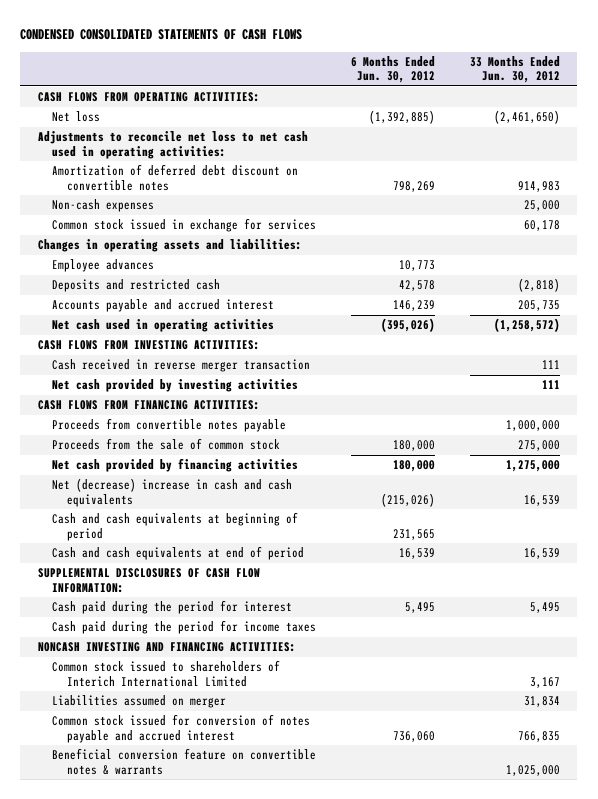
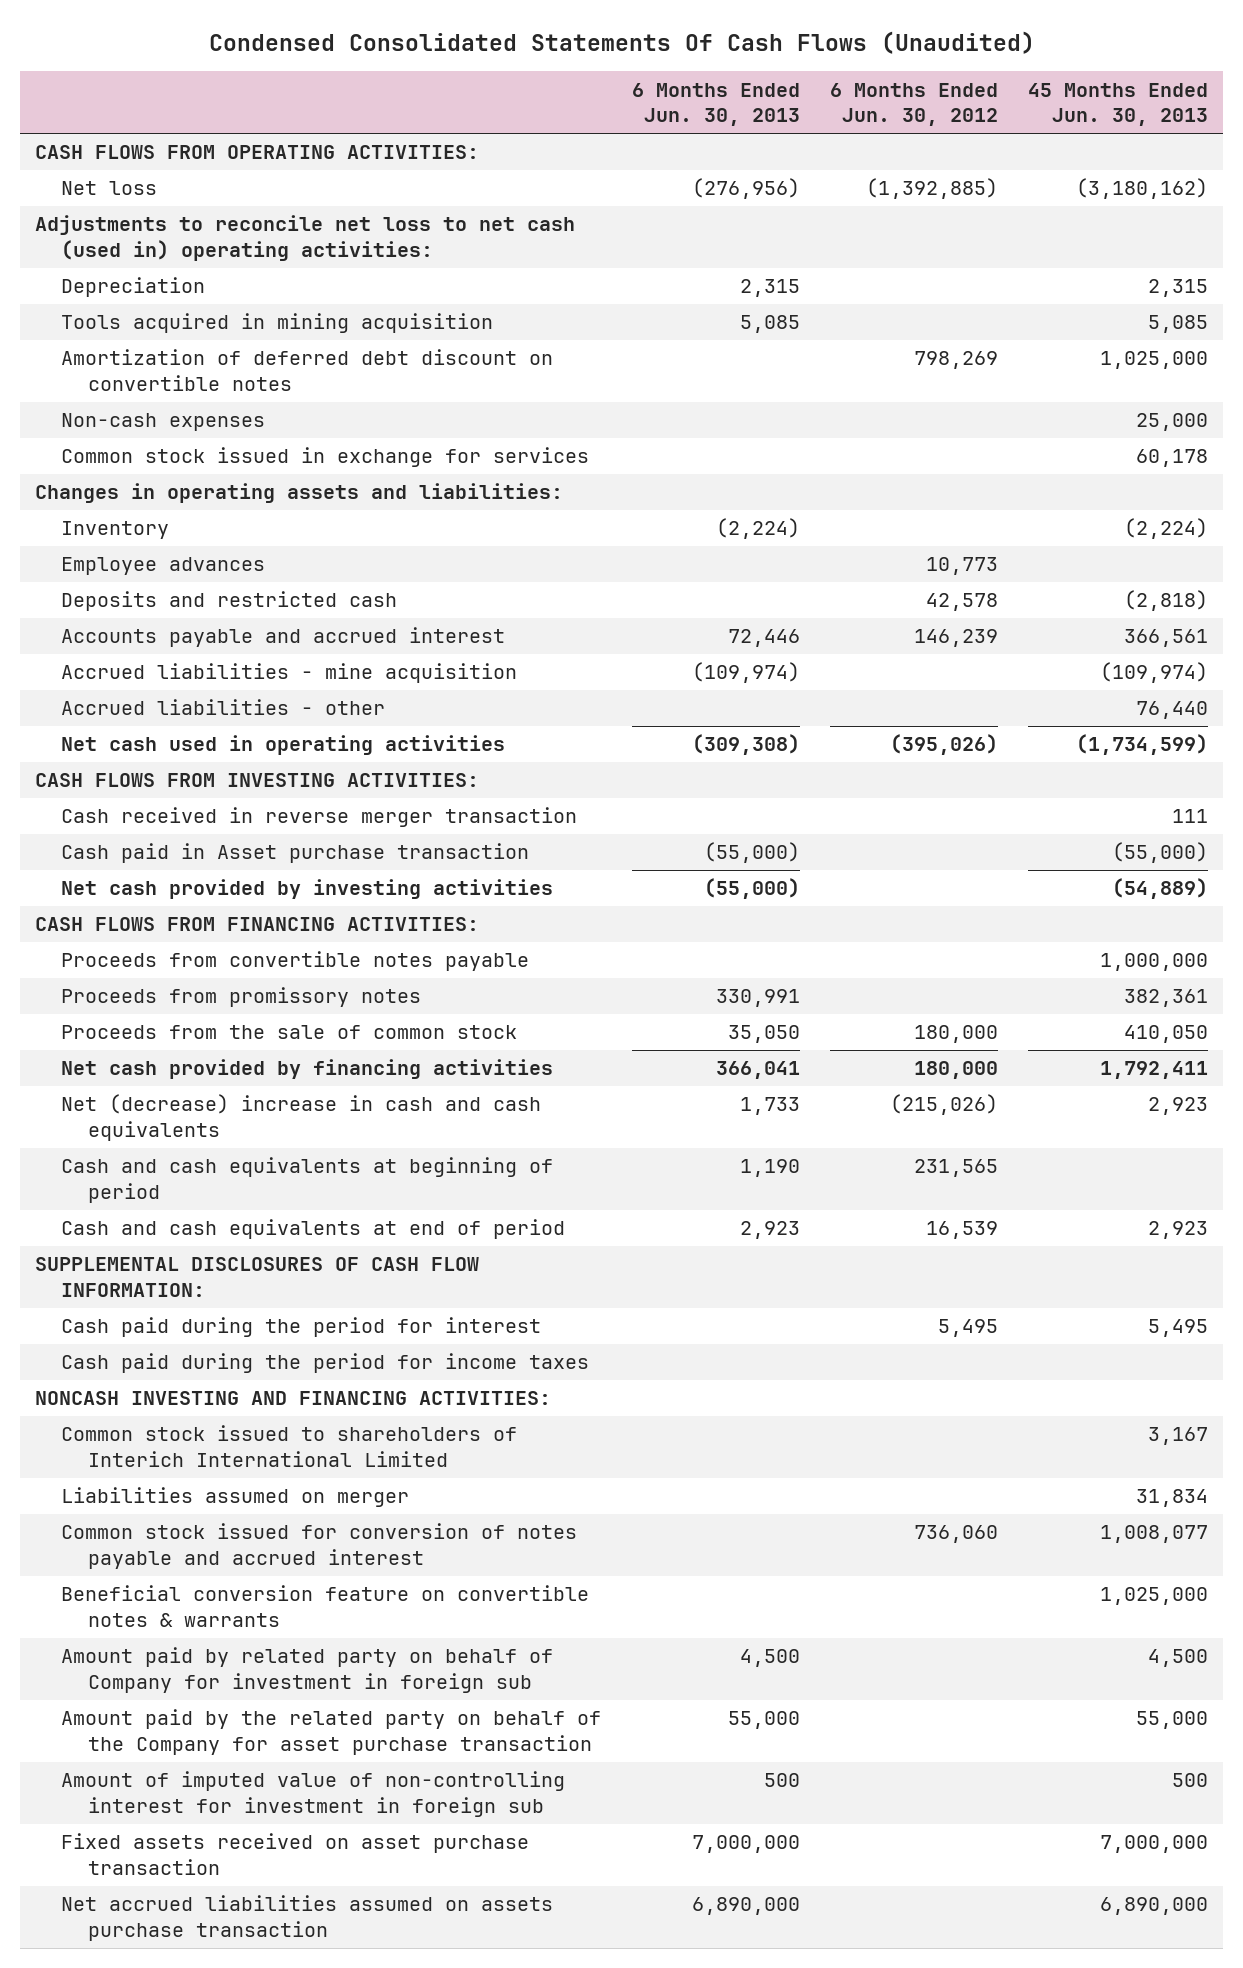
[20,29,303,41] CONDENSED CONSOLIDATED STATEMENTS OF CASH FLOWS -> [208,31,1035,55] Condensed Consolidated Statements Of Cash Flows (Unaudited)
[469,55,560,84] 33 Months Ended Jun. 30, 2012 -> none
none -> [631,82,800,127] 6 Months Ended Jun. 30, 2013
none -> [1028,82,1209,127] 45 Months Ended Jun. 30, 2013
[37,131,308,159] Adjustments to reconcile net loss to net cash used in operating activities: -> [35,215,576,261] Adjustments to reconcile net loss to net cash (used in) operating activities:
none -> [61,277,206,298] Depreciation
none -> [61,313,494,334] Tools acquired in mining acquisition
none -> [61,521,170,540] Inventory
none -> [61,663,518,684] Accrued liabilities - mine acquisition
none -> [61,699,386,716] Accrued liabilities - other
none -> [61,843,530,864] Cash paid in Asset purchase transaction
none -> [61,987,422,1008] Proceeds from promissory notes
none -> [61,1647,554,1693] Amount paid by related party on behalf of Company for investment in foreign sub
none -> [61,1709,602,1755] Amount paid by the related party on behalf of the Company for asset purchase transaction
none -> [61,1771,566,1817] Amount of imputed value of non-controlling interest for investment in foreign sub
none -> [61,1833,530,1875] Fixed assets received on asset purchase transaction
none -> [61,1895,554,1941] Net accrued liabilities assumed on assets purchase transaction

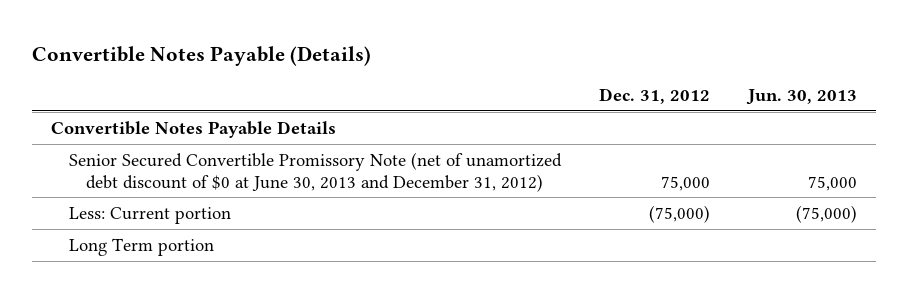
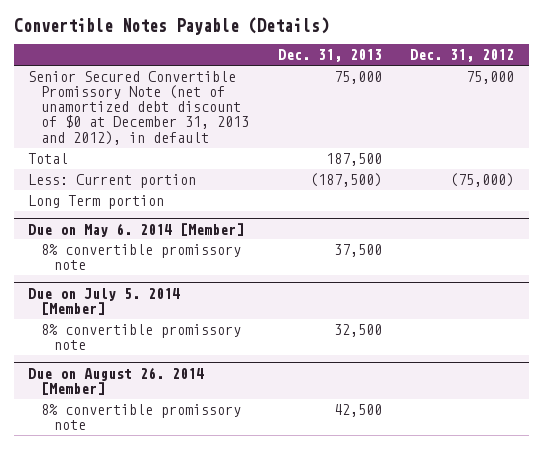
[746,88,858,105] Jun. 30, 2013 -> none
none -> [277,49,382,63] Dec. 31, 2013
[51,120,337,138] Convertible Notes Payable Details -> none
[68,151,562,192] Senior Secured Convertible Promissory Note (net of unamortized debt discount of $0 at June 30, 2013 and December 31, 2012) -> [27,70,250,145] Senior Secured Convertible Promissory Note (net of unamortized debt discount of $0 at December 31, 2013 and 2012), in default
none -> [27,152,68,164] Total
none -> [27,222,244,237] Due on May 6. 2014 [Member]
none -> [41,243,242,271] 8% convertible promissory note
none -> [27,287,180,315] Due on July 5. 2014 [Member]
none -> [41,323,242,351] 8% convertible promissory note
none -> [27,366,204,395] Due on August 26. 2014 [Member]
none -> [41,403,242,431] 8% convertible promissory note

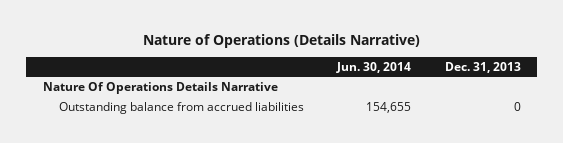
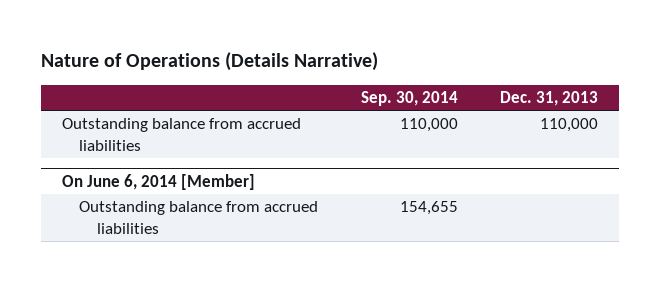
[336,61,412,73] Jun. 30, 2014 -> none
none -> [360,91,458,107] Sep. 30, 2014
[42,82,278,95] Nature Of Operations Details Narrative -> none
[513,102,521,112] 0 -> [540,118,599,133] 110,000
none -> [61,174,255,191] On June 6, 2014 [Member]
none -> [79,201,319,234] Outstanding balance from accrued liabilities

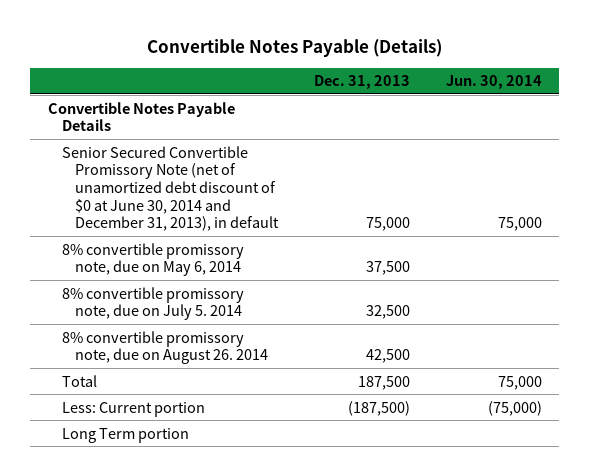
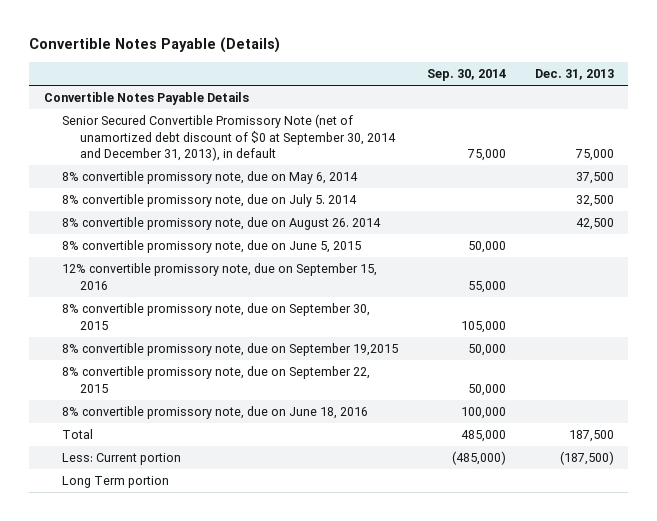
[445,75,542,90] Jun. 30, 2014 -> none
none -> [426,68,506,81] Sep. 30, 2014
[61,145,280,232] Senior Secured Convertible Promissory Note (net of unamortized debt discount of $0 at June 30, 2014 and December 31, 2013), in default -> [61,114,397,162] Senior Secured Convertible Promissory Note (net of unamortized debt discount of $0 at September 30, 2014 and December 31, 2013), in default
none -> [61,240,361,254] 8% convertible promissory note, due on June 5, 2015
none -> [61,263,377,290] 12% convertible promissory note, due on September 15, 2016
none -> [61,303,370,330] 8% convertible promissory note, due on September 30, 2015
none -> [61,343,398,357] 8% convertible promissory note, due on September 19,2015
none -> [61,366,370,393] 8% convertible promissory note, due on September 22, 2015
none -> [61,406,368,420] 8% convertible promissory note, due on June 18, 2016

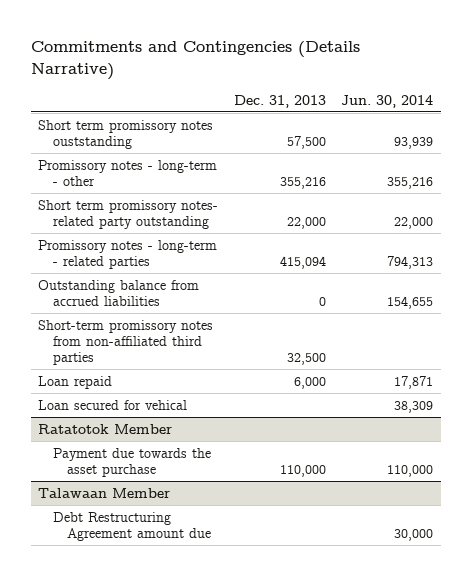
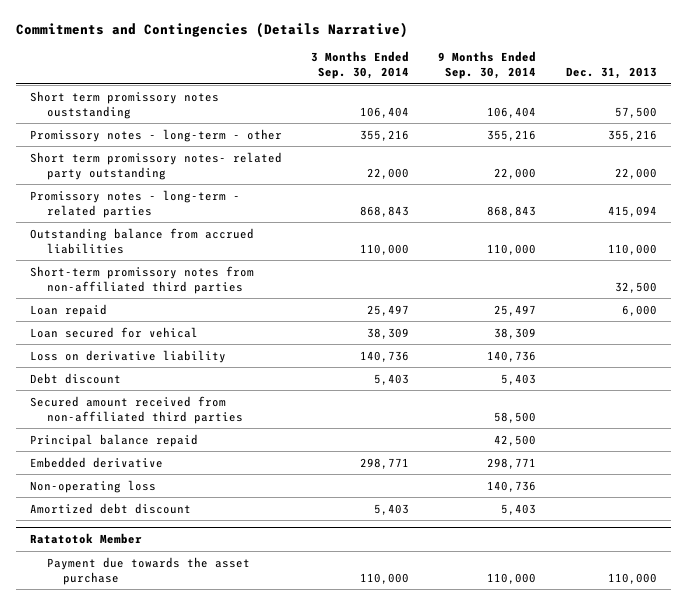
[341,94,434,108] Jun. 30, 2014 -> none
none -> [311,51,410,80] 3 Months Ended Sep. 30, 2014
none -> [438,51,537,80] 9 Months Ended Sep. 30, 2014
[318,296,326,306] 0 -> [607,243,657,255] 110,000
none -> [30,349,227,363] Loss on derivative liability
none -> [30,372,122,384] Debt discount
none -> [30,395,243,424] Secured amount received from non-affiliated third parties
none -> [30,433,199,447] Principal balance repaid
none -> [30,456,164,468] Embedded derivative
none -> [30,479,157,493] Non-operating loss
none -> [30,502,192,514] Amortized debt discount
[38,487,171,498] Talawaan Member -> none
[52,511,212,541] Debt Restructuring Agreement amount due -> none

